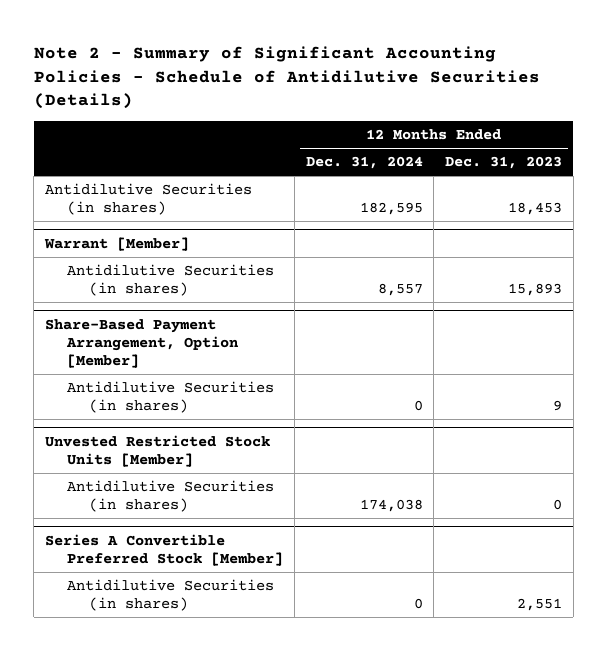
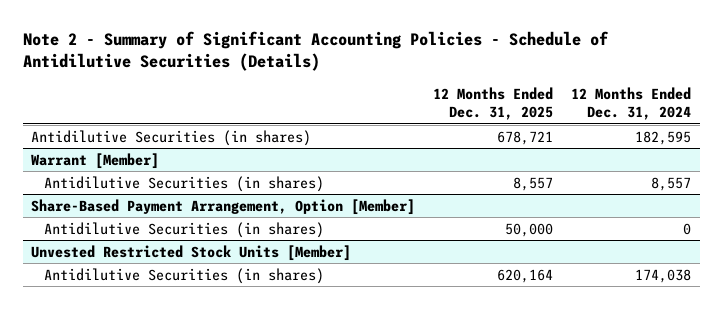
[445,156,563,170] Dec. 31, 2023 -> none
none -> [433,86,554,121] 12 Months Ended Dec. 31, 2025
[44,534,284,567] Series A Convertible Preferred Stock [Member] -> none
[67,579,275,612] Antidilutive Securities (in shares) -> none

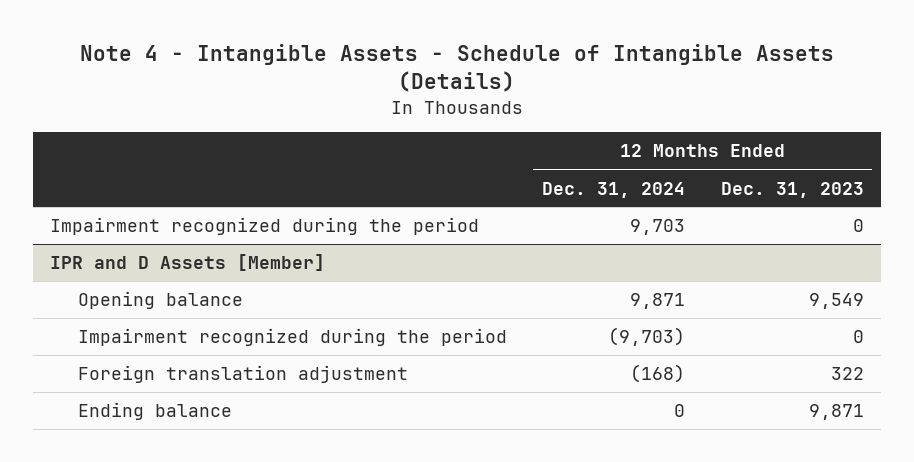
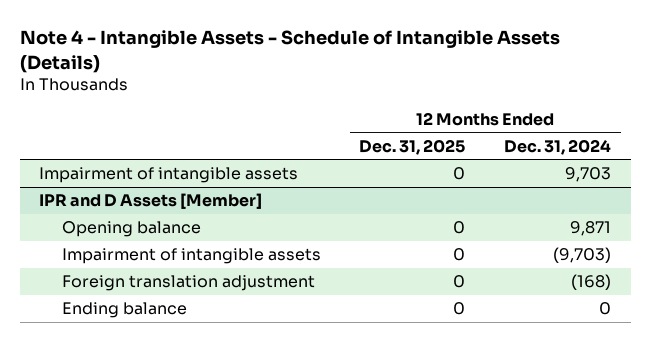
[720,181,864,198] Dec. 31, 2023 -> none
none -> [359,138,466,155] Dec. 31, 2025
[50,217,480,236] Impairment recognized during the period -> [39,167,299,184] Impairment of intangible assets
[78,328,508,347] Impairment recognized during the period -> [61,248,321,265] Impairment of intangible assets

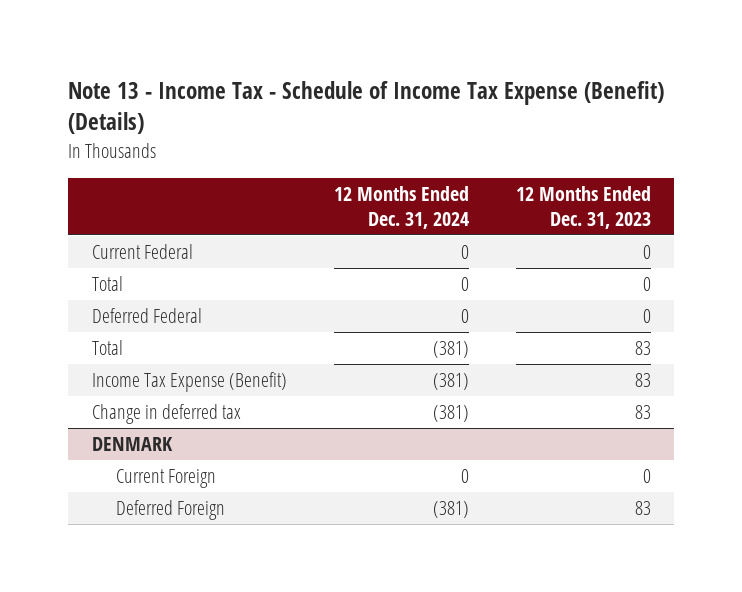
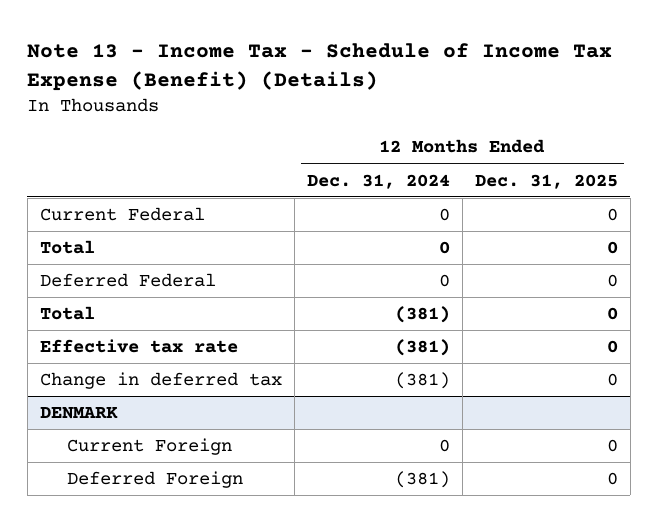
[515,185,651,230] 12 Months Ended Dec. 31, 2023 -> none
none -> [474,173,618,189] Dec. 31, 2025
[91,371,287,392] Income Tax Expense (Benefit) -> [39,339,238,354] Effective tax rate

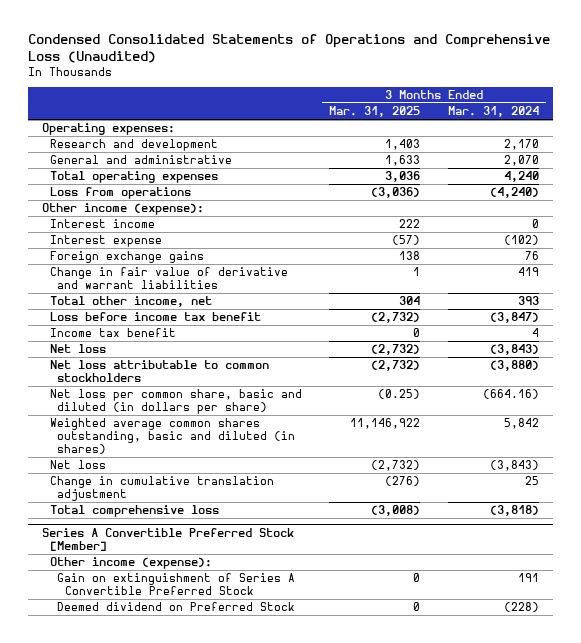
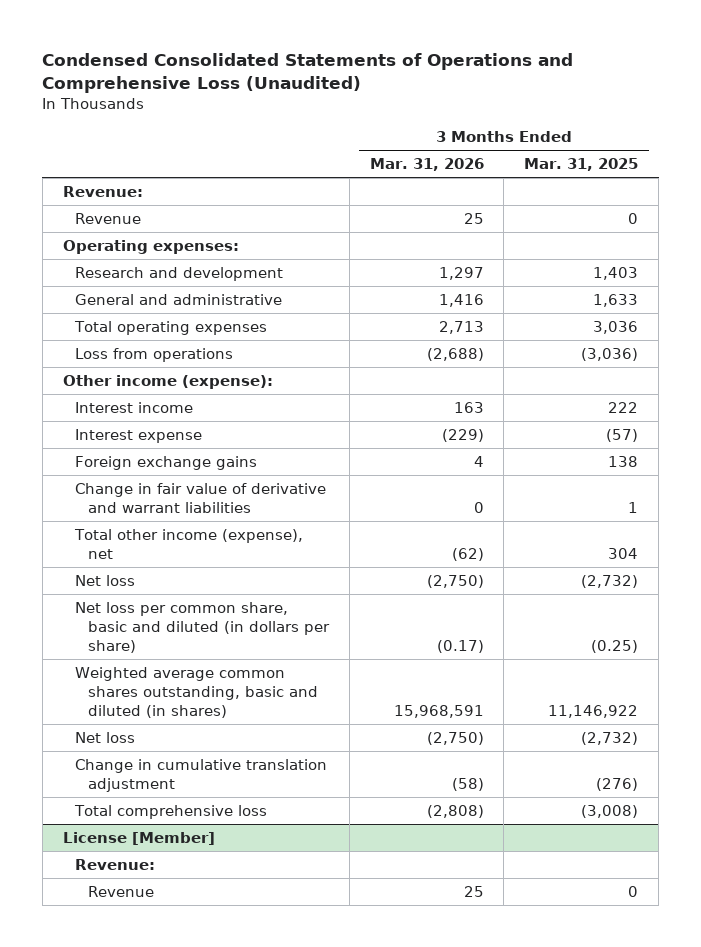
[448,106,540,118] Mar. 31, 2024 -> none
none -> [369,158,484,172] Mar. 31, 2026
none -> [62,185,143,197] Revenue:
none -> [75,212,142,224] Revenue
[49,312,261,322] Loss before income tax benefit -> none
[49,328,176,338] Income tax benefit -> none
[49,296,212,308] Total other income, net -> [74,528,304,559] Total other income (expense), net
[49,360,269,383] Net loss attributable to common stockholders -> none
[41,527,294,551] Series A Convertible Preferred Stock [Member] -> none
[49,557,212,570] Other income (expense): -> none
[57,573,296,596] Gain on extinguishment of Series A Convertible Preferred Stock -> none
[57,602,296,612] Deemed dividend on Preferred Stock -> none
none -> [62,831,215,845] License [Member]
none -> [75,858,156,870] Revenue:
none -> [87,885,154,897] Revenue

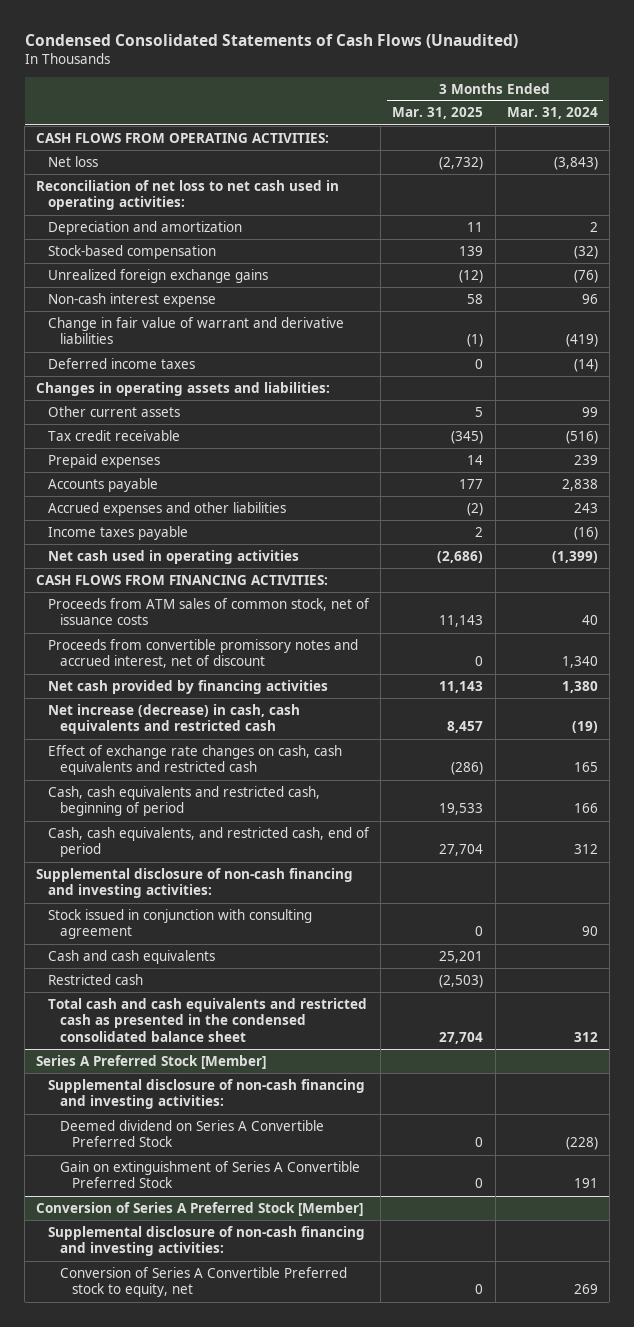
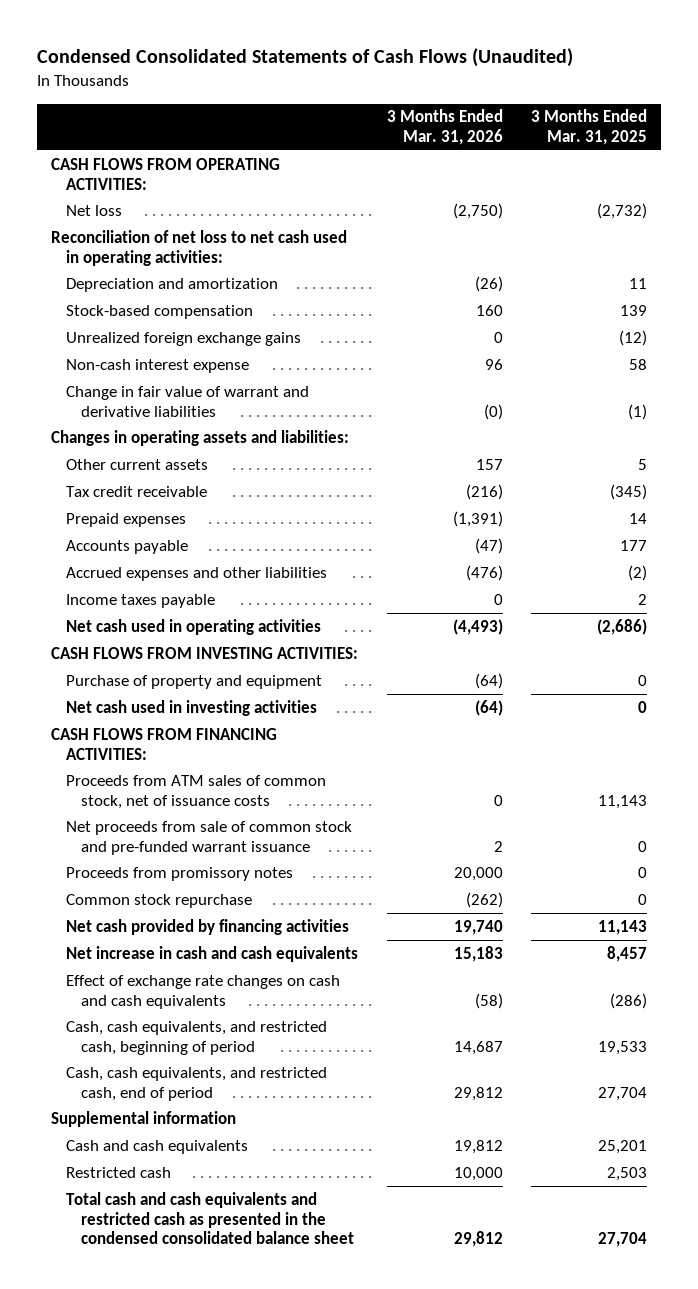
[506,107,598,120] Mar. 31, 2024 -> none
none -> [386,109,503,146] 3 Months Ended Mar. 31, 2026
[48,357,196,369] Deferred income taxes -> none
none -> [51,646,359,659] CASH FLOWS FROM INVESTING ACTIVITIES:
none -> [65,674,322,689] Purchase of property and equipment
none -> [65,699,317,716] Net cash used in investing activities
[48,638,359,669] Proceeds from convertible promissory notes and accrued interest, net of discount -> none
none -> [65,820,352,855] Net proceeds from sale of common stock and pre-funded warrant issuance
none -> [65,866,293,881] Proceeds from promissory notes
none -> [65,893,252,908] Common stock repurchase
[48,703,301,735] Net increase (decrease) in cash, cash equivalents and restricted cash -> [65,945,358,962] Net increase in cash and cash equivalents
[48,744,343,776] Effect of exchange rate changes on cash, cash equivalents and restricted cash -> [65,974,340,1009] Effect of exchange rate changes on cash and cash equivalents
[48,785,321,817] Cash, cash equivalents and restricted cash, beginning of period -> [65,1020,327,1055] Cash, cash equivalents, and restricted cash, beginning of period
[48,908,313,940] Stock issued in conjunction with consulting agreement -> none
[36,867,354,899] Supplemental disclosure of non-cash financing and investing activities: -> [51,1110,237,1127] Supplemental information
[439,974,484,988] (2,503) -> [606,1166,647,1181] 2,503
[36,1054,267,1069] Series A Preferred Stock [Member] -> none
[48,1078,366,1110] Supplemental disclosure of non-cash financing and investing activities: -> none
[60,1119,325,1148] Deemed dividend on Series A Convertible Preferred Stock -> none
[60,1160,361,1189] Gain on extinguishment of Series A Convertible Preferred Stock -> none
[36,1201,364,1216] Conversion of Series A Preferred Stock [Member] -> none
[48,1225,366,1257] Supplemental disclosure of non-cash financing and investing activities: -> none
[60,1266,348,1298] Conversion of Series A Convertible Preferred stock to equity, net -> none

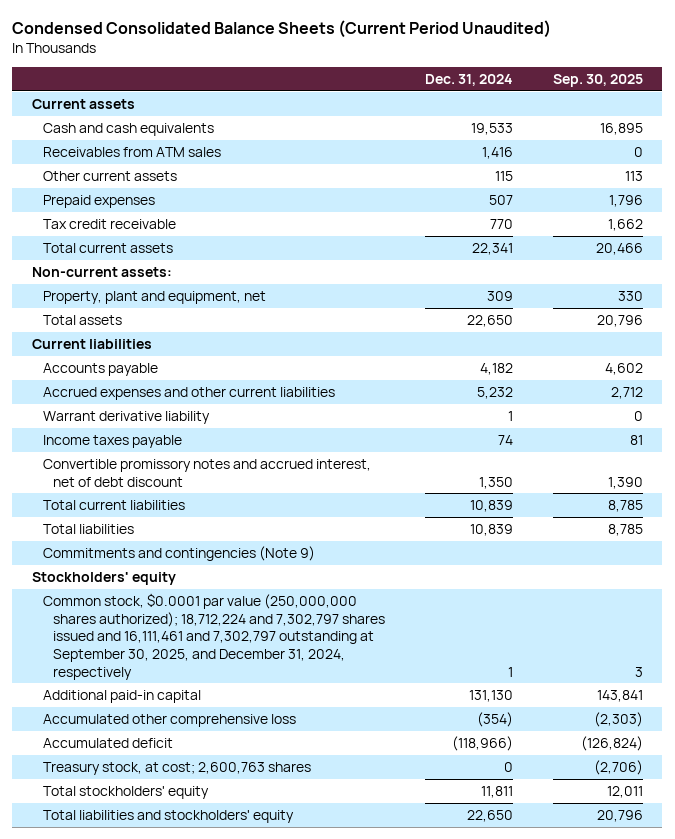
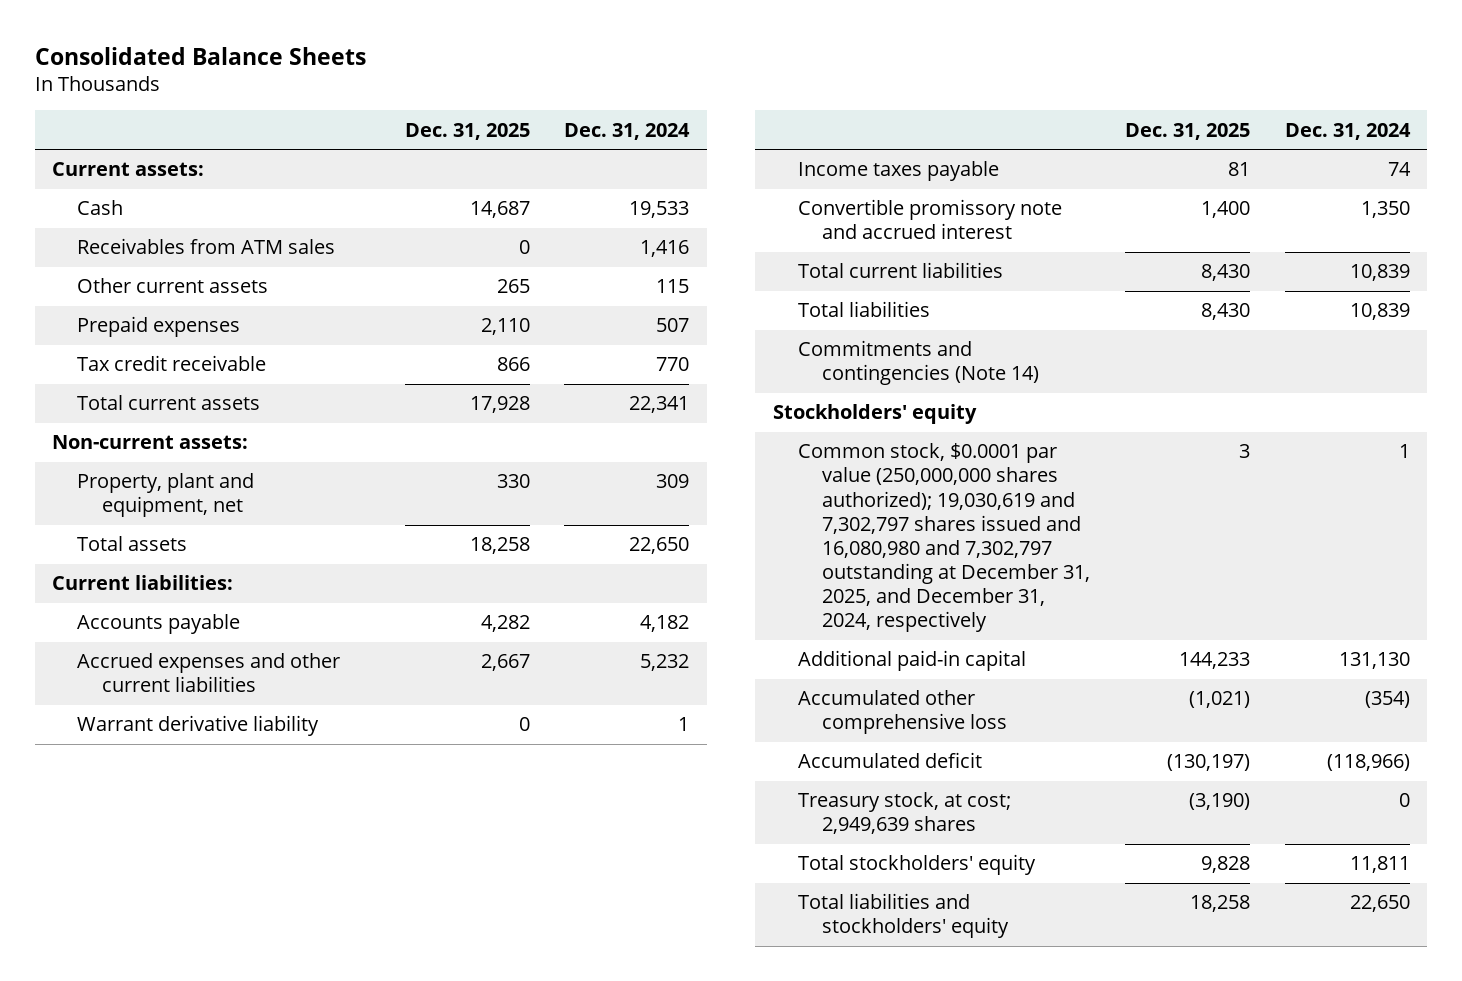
[12,20,552,39] Condensed Consolidated Balance Sheets (Current Period Unaudited) -> [34,46,366,65] Consolidated Balance Sheets
[552,73,643,87] Sep. 30, 2025 -> none
none -> [404,122,530,140] Dec. 31, 2025
[32,98,136,109] Current assets -> [52,162,205,177] Current assets:
[42,122,214,136] Cash and cash equivalents -> [76,200,123,216] Cash
[32,338,153,349] Current liabilities -> [52,575,234,591] Current liabilities:
[42,458,371,487] Convertible promissory notes and accrued interest, net of debt discount -> [797,199,1062,240] Convertible promissory note and accrued interest
[42,545,315,561] Commitments and contingencies (Note 9) -> [797,340,1040,386] Commitments and contingencies (Note 14)
[42,592,385,680] Common stock, $0.0001 par value (250,000,000 shares authorized); 18,712,224 and 7,302,797 shares issued and 16,111,461 and 7,302,797 outstanding at September 30, 2025, and December 31, 2024, respectively -> [797,443,1091,633] Common stock, $0.0001 par value (250,000,000 shares authorized); 19,030,619 and 7,302,797 shares issued and 16,080,980 and 7,302,797 outstanding at December 31, 2025, and December 31, 2024, respectively
[42,761,311,775] Treasury stock, at cost; 2,600,763 shares -> [797,792,1011,835] Treasury stock, at cost; 2,949,639 shares

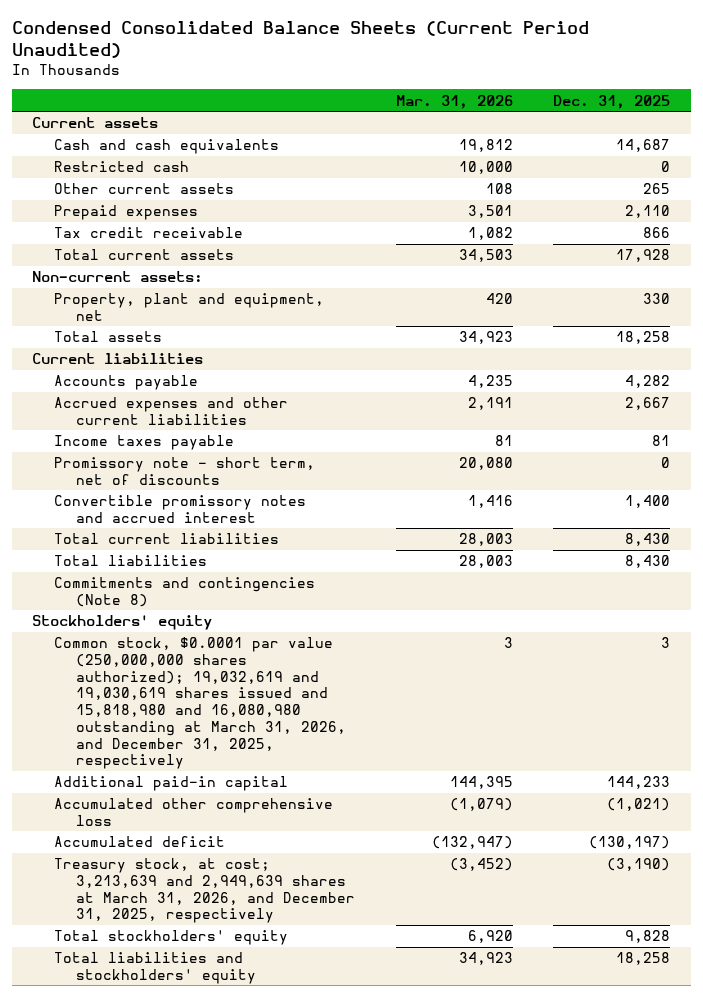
[34,46,366,65] Consolidated Balance Sheets -> [11,20,589,59] Condensed Consolidated Balance Sheets (Current Period Unaudited)
[564,122,691,140] Dec. 31, 2024 -> none
none -> [395,94,513,109] Mar. 31, 2026
[76,238,335,255] Receivables from ATM sales -> none
[52,162,205,177] Current assets: -> [32,117,159,129] Current assets
[76,200,123,216] Cash -> [53,139,279,155] Cash and cash equivalents
none -> [53,161,189,173] Restricted cash
[52,575,234,591] Current liabilities: -> [32,353,204,365] Current liabilities
[76,715,319,737] Warrant derivative liability -> none
none -> [53,457,315,485] Promissory note - short term, net of discounts
[797,199,1062,240] Convertible promissory note and accrued interest -> [53,495,306,523] Convertible promissory notes and accrued interest
[797,340,1040,386] Commitments and contingencies (Note 14) -> [53,577,315,607] Commitments and contingencies (Note 8)
[797,443,1091,633] Common stock, $0.0001 par value (250,000,000 shares authorized); 19,030,619 and 7,302,797 shares issued and 16,080,980 and 7,302,797 outstanding at December 31, 2025, and December 31, 2024, respectively -> [53,637,346,770] Common stock, $0.0001 par value (250,000,000 shares authorized); 19,032,619 and 19,030,619 shares issued and 15,818,980 and 16,080,980 outstanding at March 31, 2026, and December 31, 2025, respectively
[797,792,1011,835] Treasury stock, at cost; 2,949,639 shares -> [53,858,355,924] Treasury stock, at cost; 3,213,639 and 2,949,639 shares at March 31, 2026, and December 31, 2025, respectively

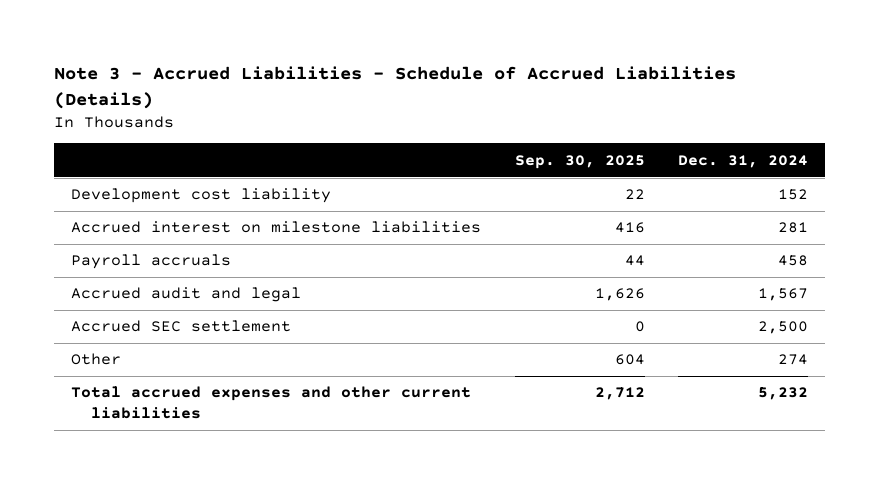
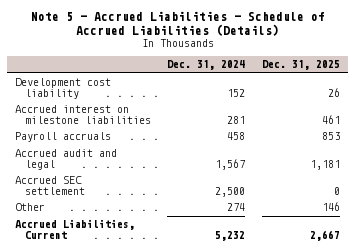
[54,66,737,109] Note 3 - Accrued Liabilities - Schedule of Accrued Liabilities (Details) -> [30,11,325,36] Note 5 - Accrued Liabilities - Schedule of Accrued Liabilities (Details)
[514,154,645,169] Sep. 30, 2025 -> none
none -> [261,60,340,71] Dec. 31, 2025
[70,386,471,420] Total accrued expenses and other current liabilities -> [15,219,136,240] Accrued Liabilities, Current

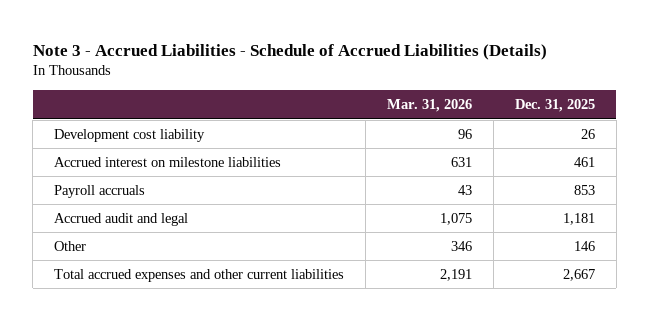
[30,11,325,36] Note 5 - Accrued Liabilities - Schedule of Accrued Liabilities (Details) -> [32,43,547,60] Note 3 - Accrued Liabilities - Schedule of Accrued Liabilities (Details)
[167,60,246,71] Dec. 31, 2024 -> none
none -> [387,99,473,113] Mar. 31, 2026
[15,176,85,196] Accrued SEC settlement -> none
[15,219,136,240] Accrued Liabilities, Current -> [54,268,345,282] Total accrued expenses and other current liabilities

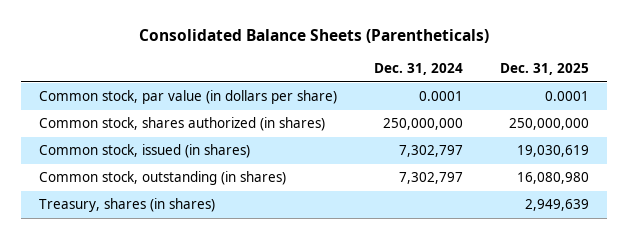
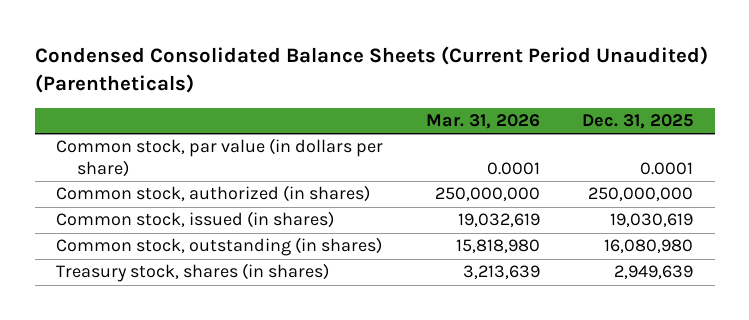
[138,29,489,44] Consolidated Balance Sheets (Parentheticals) -> [34,46,708,93] Condensed Consolidated Balance Sheets (Current Period Unaudited) (Parentheticals)
[373,62,463,75] Dec. 31, 2024 -> none
none -> [425,114,540,130] Mar. 31, 2026
[39,117,326,132] Common stock, shares authorized (in shares) -> [55,185,370,203] Common stock, authorized (in shares)
[39,198,216,213] Treasury, shares (in shares) -> [55,263,329,283] Treasury stock, shares (in shares)

